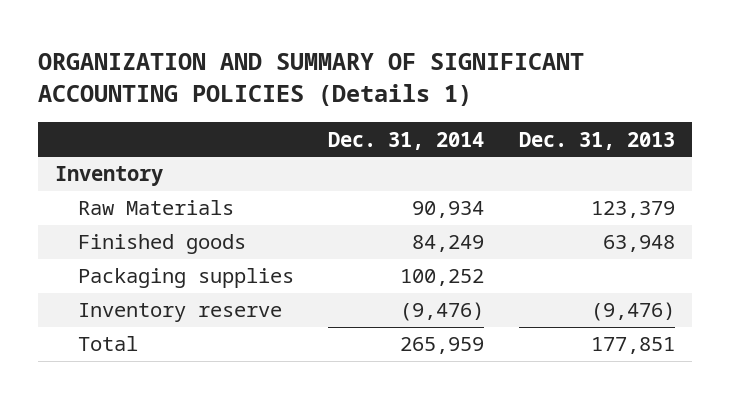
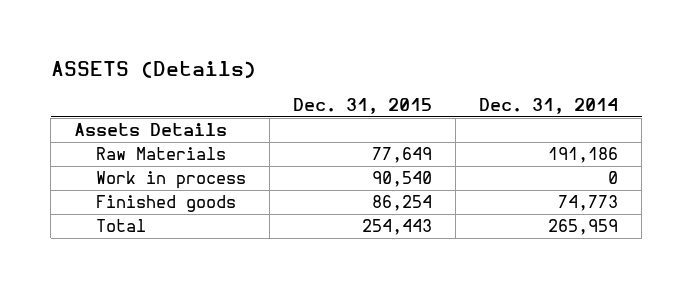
[38,52,585,106] ORGANIZATION AND SUMMARY OF SIGNIFICANT ACCOUNTING POLICIES (Details 1) -> [50,61,256,79] ASSETS (Details)
[518,131,675,150] Dec. 31, 2013 -> none
none -> [292,98,432,115] Dec. 31, 2015
[55,166,164,187] Inventory -> none
[77,268,294,289] Packaging supplies -> none
[77,303,282,323] Inventory reserve -> none
none -> [74,123,228,137] Assets Details
[412,201,485,219] 90,934 -> [548,147,619,164] 191,186
none -> [95,171,246,190] Work in process
[412,235,485,253] 84,249 -> [558,195,619,212] 74,773

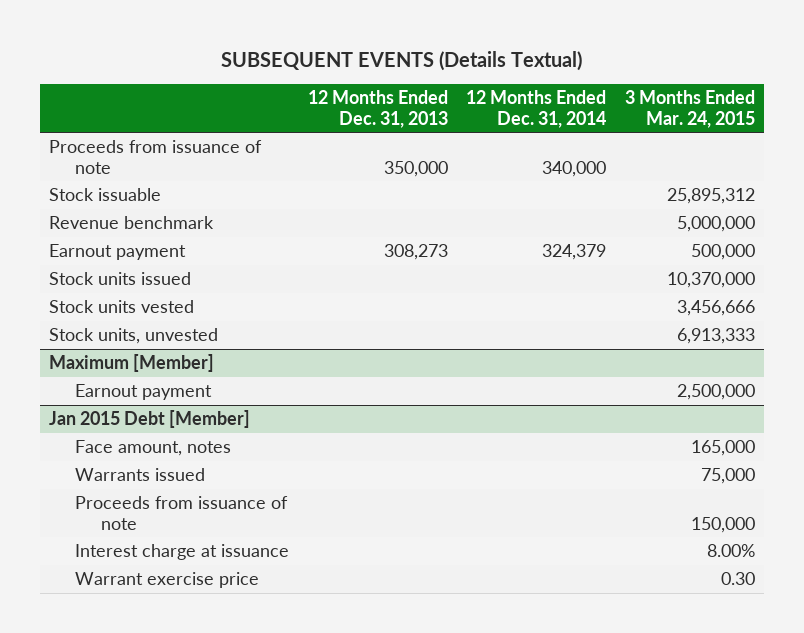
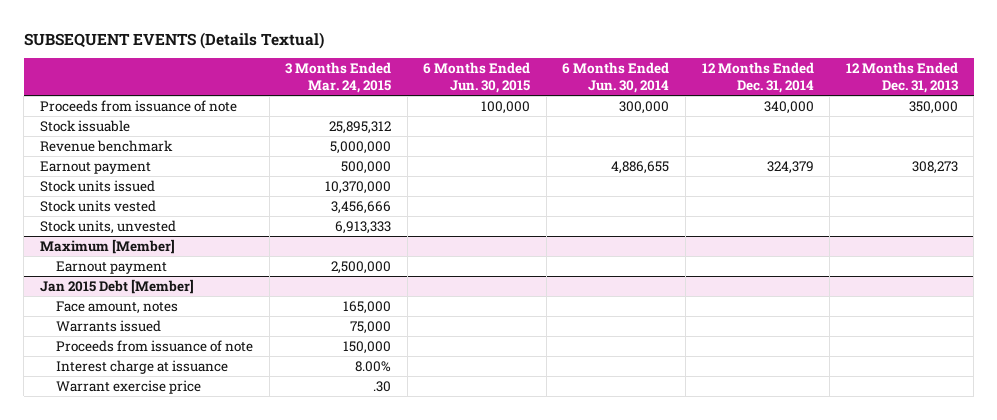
none -> [423,62,531,93] 6 Months Ended Jun. 30, 2015
none -> [562,62,670,93] 6 Months Ended Jun. 30, 2014
[720,572,755,586] 0.30 -> [373,380,392,392] .30

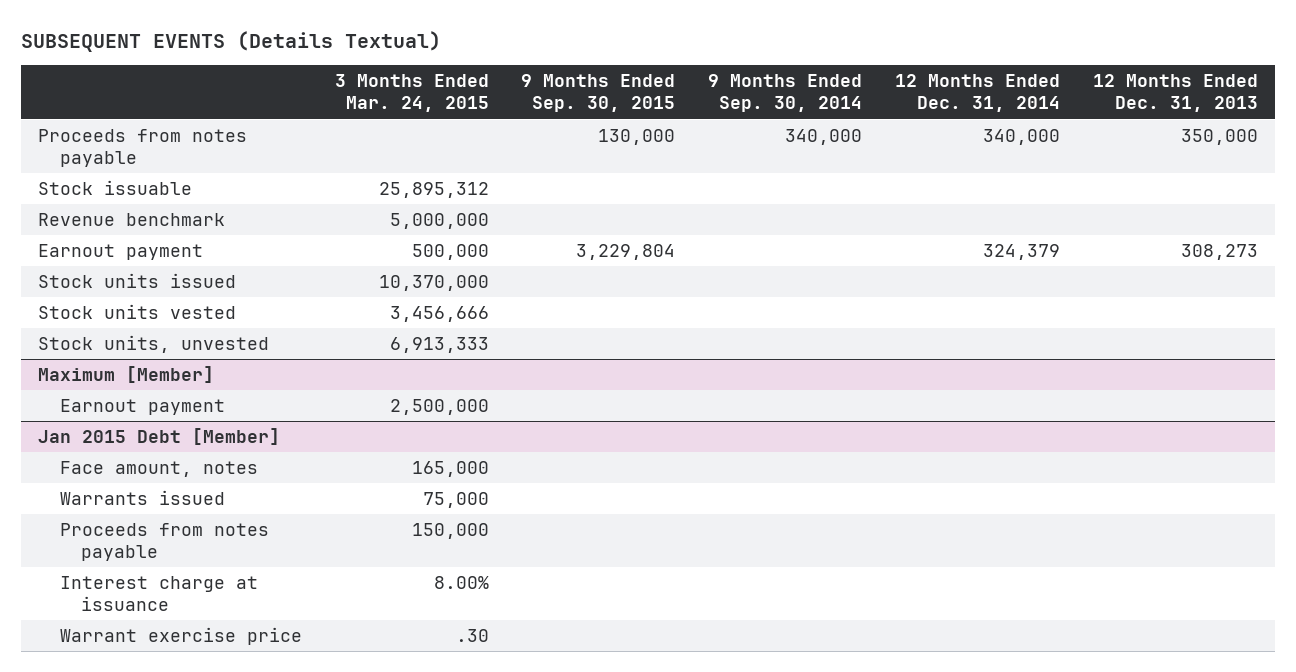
[423,62,531,93] 6 Months Ended Jun. 30, 2015 -> none
[562,62,670,93] 6 Months Ended Jun. 30, 2014 -> none
none -> [521,74,676,113] 9 Months Ended Sep. 30, 2015
none -> [708,74,863,113] 9 Months Ended Sep. 30, 2014
[39,99,237,112] Proceeds from issuance of note -> [37,128,247,168] Proceeds from notes payable
[56,339,254,352] Proceeds from issuance of note -> [59,522,269,562] Proceeds from notes payable

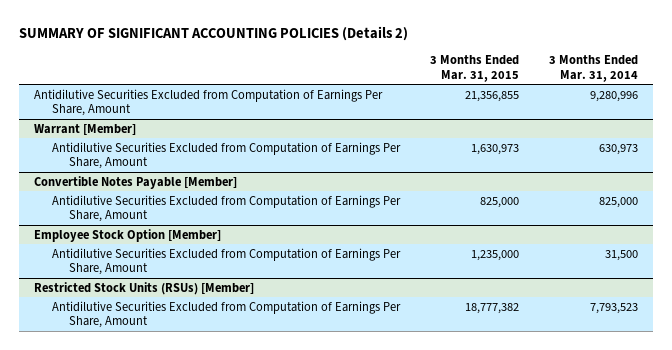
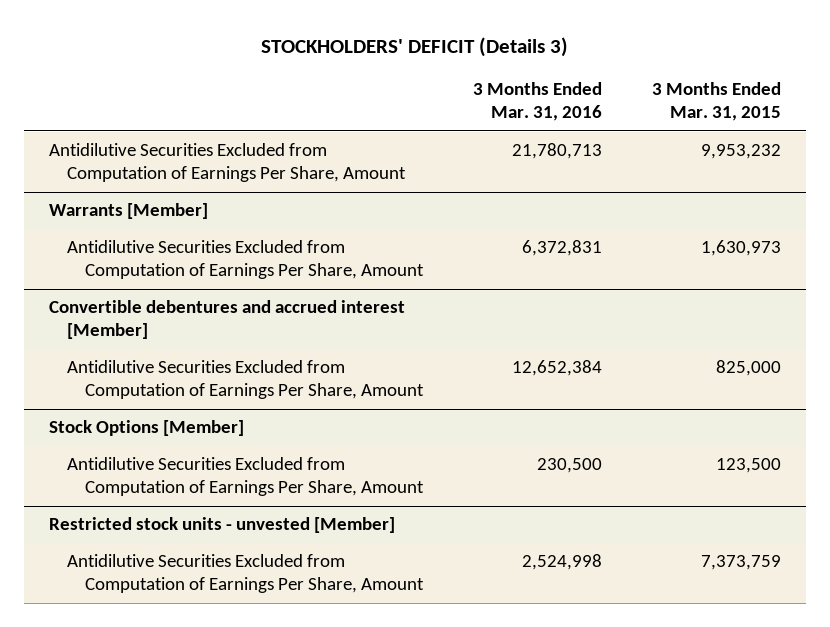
[18,26,408,42] SUMMARY OF SIGNIFICANT ACCOUNTING POLICIES (Details 2) -> [260,36,568,57] STOCKHOLDERS' DEFICIT (Details 3)
[548,55,638,82] 3 Months Ended Mar. 31, 2014 -> none
none -> [472,82,602,122] 3 Months Ended Mar. 31, 2016
[464,90,519,102] 21,356,855 -> [700,144,781,160] 9,953,232
[33,123,136,135] Warrant [Member] -> [49,203,209,220] Warrants [Member]
[33,175,237,189] Convertible Notes Payable [Member] -> [49,300,406,340] Convertible debentures and accrued interest [Member]
[33,228,221,242] Employee Stock Option [Member] -> [49,420,245,437] Stock Options [Member]
[470,249,519,261] 1,235,000 -> [715,458,781,474] 123,500
[33,281,254,295] Restricted Stock Units (RSUs) [Member] -> [49,517,396,534] Restricted stock units - unvested [Member]
[464,302,519,314] 18,777,382 -> [700,555,781,571] 7,373,759

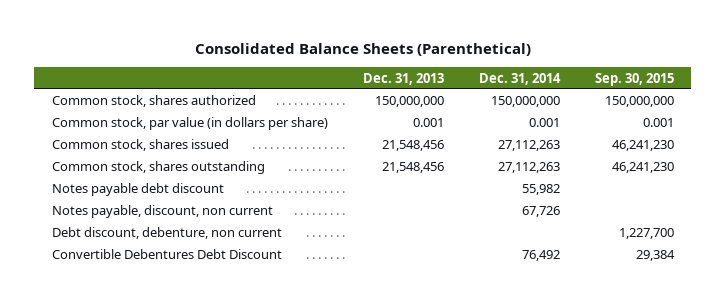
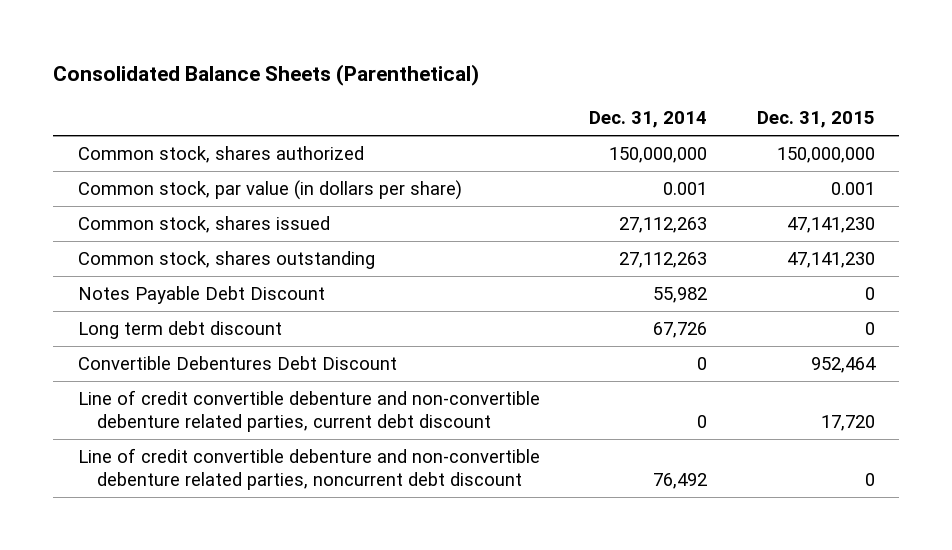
[362,72,444,85] Dec. 31, 2013 -> none
[594,72,674,86] Sep. 30, 2015 -> none
none -> [756,110,875,128] Dec. 31, 2015
[51,227,282,240] Debt discount, debenture, non current -> none
[51,183,224,197] Notes payable debt discount -> [77,286,325,305] Notes Payable Debt Discount
[51,205,273,219] Notes payable, discount, non current -> [77,321,282,340] Long term debt discount
[521,250,560,262] 76,492 -> [697,357,708,371] 0
none -> [77,390,540,432] Line of credit convertible debenture and non-convertible debenture related parties, current debt discount
none -> [77,448,540,490] Line of credit convertible debenture and non-convertible debenture related parties, noncurrent debt discount

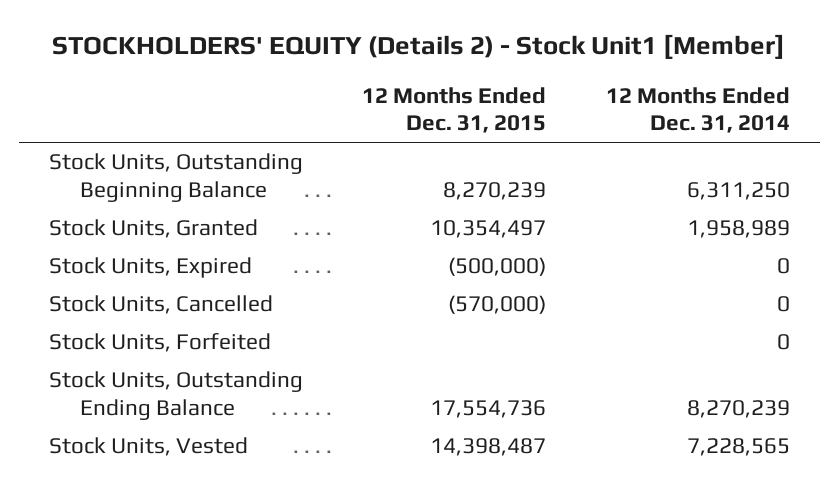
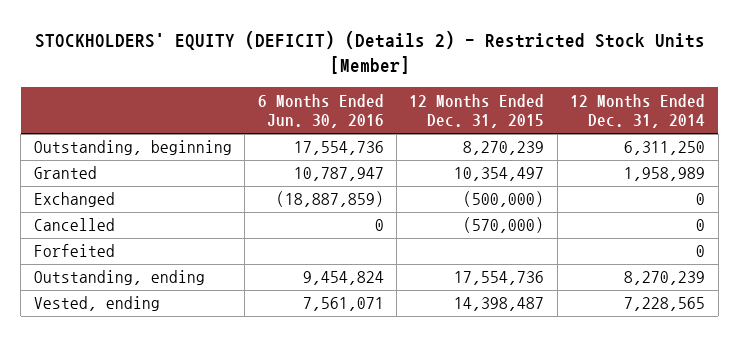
[52,33,786,59] STOCKHOLDERS' EQUITY (Details 2) - Stock Unit1 [Member] -> [34,31,705,75] STOCKHOLDERS' EQUITY (DEFICIT) (Details 2) - Restricted Stock Units [Member]
none -> [257,93,384,129] 6 Months Ended Jun. 30, 2016
[48,257,252,279] Stock Units, Expired -> none
[48,295,273,315] Stock Units, Cancelled -> none
[48,153,303,202] Stock Units, Outstanding Beginning Balance -> [33,140,232,156] Outstanding, beginning
[48,219,258,239] Stock Units, Granted -> [33,166,97,180] Granted
none -> [33,192,115,208] Exchanged
none -> [33,218,115,232] Cancelled
[48,333,271,353] Stock Units, Forfeited -> [33,244,115,258] Forfeited
[48,371,303,420] Stock Units, Outstanding Ending Balance -> [33,270,205,286] Outstanding, ending
[48,437,248,457] Stock Units, Vested -> [33,296,160,312] Vested, ending

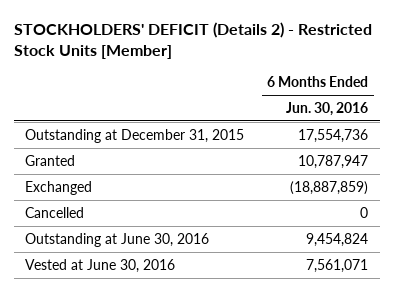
[34,31,705,75] STOCKHOLDERS' EQUITY (DEFICIT) (Details 2) - Restricted Stock Units [Member] -> [13,21,372,59] STOCKHOLDERS' DEFICIT (Details 2) - Restricted Stock Units [Member]
[409,93,545,129] 12 Months Ended Dec. 31, 2015 -> none
[570,93,706,129] 12 Months Ended Dec. 31, 2014 -> none
[33,140,232,156] Outstanding, beginning -> [25,128,245,143] Outstanding at December 31, 2015
[33,244,115,258] Forfeited -> none
[33,270,205,286] Outstanding, ending -> [25,232,210,247] Outstanding at June 30, 2016
[33,296,160,312] Vested, ending -> [25,258,176,273] Vested at June 30, 2016

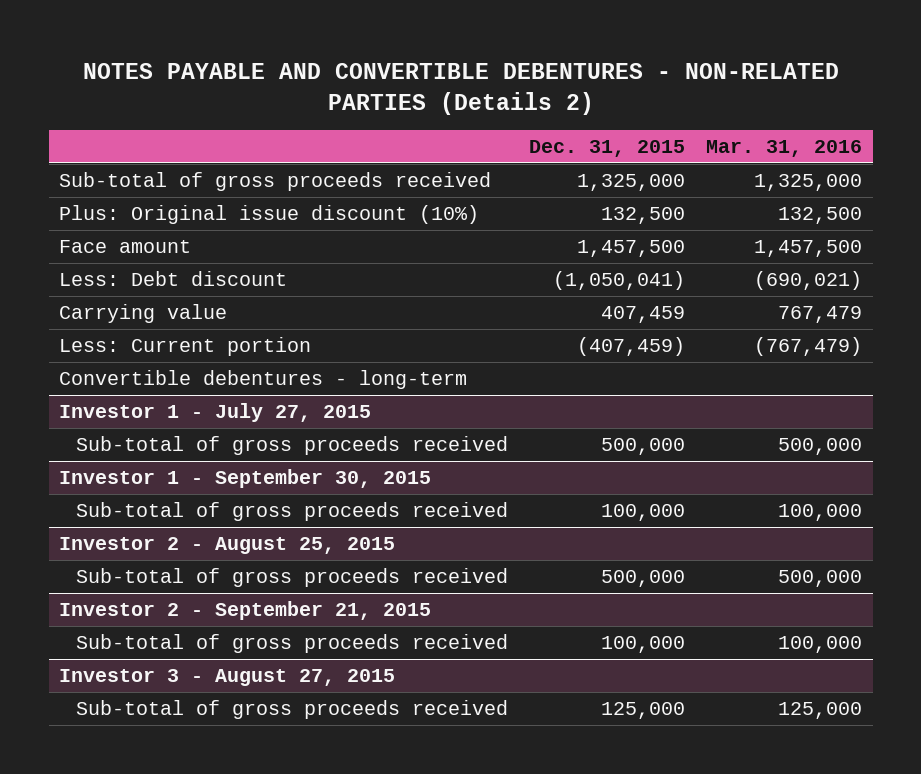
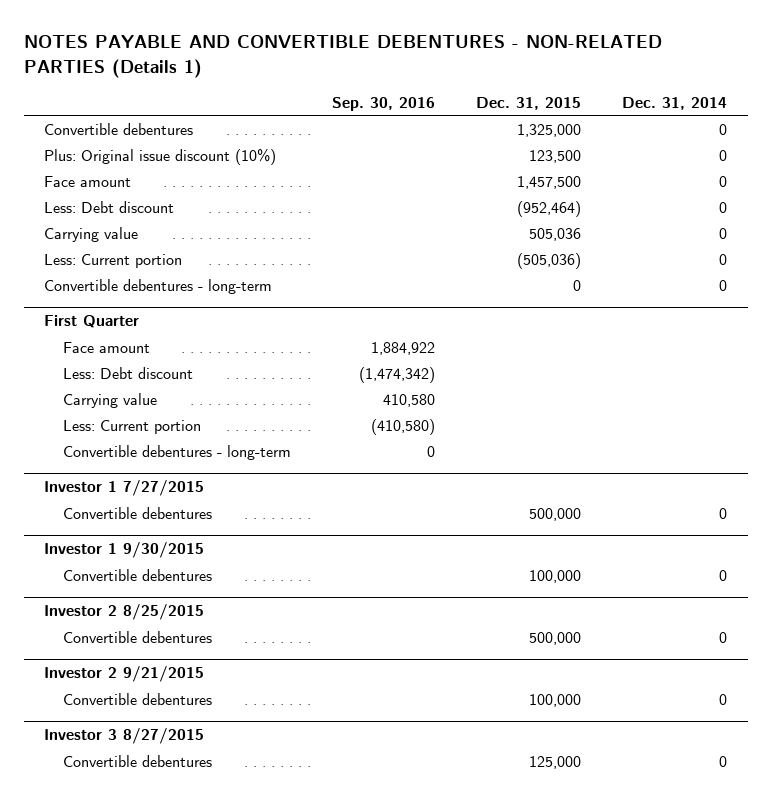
[82,63,839,116] NOTES PAYABLE AND CONVERTIBLE DEBENTURES - NON-RELATED PARTIES (Details 2) -> [23,35,662,79] NOTES PAYABLE AND CONVERTIBLE DEBENTURES - NON-RELATED PARTIES (Details 1)
[706,139,863,157] Mar. 31, 2016 -> none
none -> [331,96,435,111] Sep. 30, 2016
none -> [621,96,727,110] Dec. 31, 2014
[59,171,492,191] Sub-total of gross proceeds received -> [44,122,194,135] Convertible debentures
[601,206,686,224] 132,500 -> [528,149,581,163] 123,500
[553,270,686,290] (1,050,041) -> [516,200,581,217] (952,464)
[601,305,686,323] 407,459 -> [528,227,581,241] 505,036
[577,336,686,356] (407,459) -> [516,252,581,269] (505,036)
none -> [44,278,273,294] Convertible debentures - long-term
none -> [44,315,140,329] First Quarter
none -> [62,341,150,353] Face amount
none -> [62,366,193,379] Less: Debt discount
none -> [62,392,157,408] Carrying value
none -> [62,419,201,434] Less: Current portion
[59,402,372,422] Investor 1 - July 27, 2015 -> [44,480,205,497] Investor 1 7/27/2015
[76,435,509,455] Sub-total of gross proceeds received -> [62,506,212,519] Convertible debentures
[59,468,432,488] Investor 1 - September 30, 2015 -> [44,542,205,559] Investor 1 9/30/2015
[76,501,509,521] Sub-total of gross proceeds received -> [62,568,212,581] Convertible debentures
[59,536,396,554] Investor 2 - August 25, 2015 -> [44,604,205,621] Investor 2 8/25/2015
[76,567,509,587] Sub-total of gross proceeds received -> [62,630,212,643] Convertible debentures
[59,600,432,620] Investor 2 - September 21, 2015 -> [44,666,205,683] Investor 2 9/21/2015
[76,633,509,653] Sub-total of gross proceeds received -> [62,692,212,705] Convertible debentures
[59,668,396,686] Investor 3 - August 27, 2015 -> [44,728,205,745] Investor 3 8/27/2015
[76,699,509,719] Sub-total of gross proceeds received -> [62,754,212,767] Convertible debentures

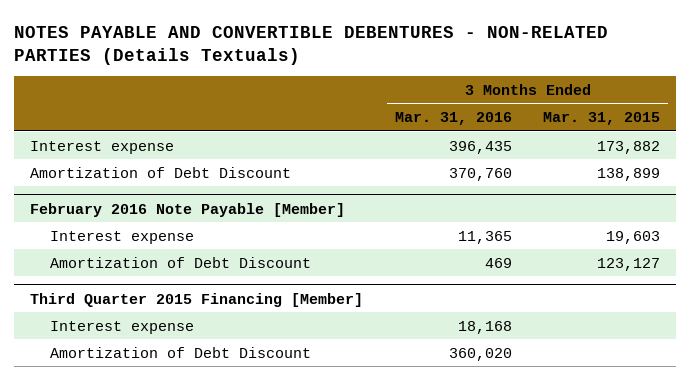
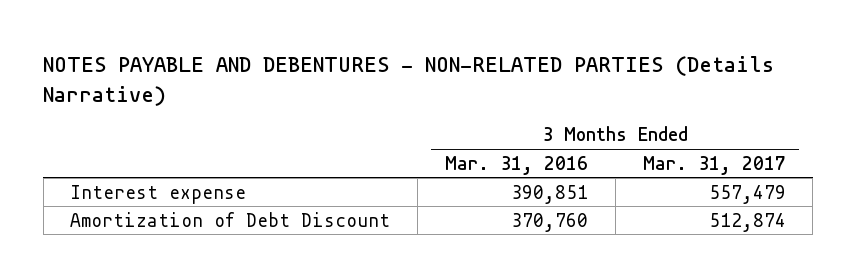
[14,25,609,66] NOTES PAYABLE AND CONVERTIBLE DEBENTURES - NON-RELATED PARTIES (Details Textuals) -> [43,56,775,106] NOTES PAYABLE AND DEBENTURES - NON-RELATED PARTIES (Details Narrative)
[543,112,661,126] Mar. 31, 2015 -> none
none -> [642,155,786,175] Mar. 31, 2017
[448,140,512,154] 396,435 -> [510,184,588,204] 390,851
[29,202,345,217] February 2016 Note Payable [Member] -> none
[49,230,194,244] Interest expense -> none
[49,256,311,268] Amortization of Debt Discount -> none
[29,292,363,307] Third Quarter 2015 Financing [Member] -> none
[49,320,194,334] Interest expense -> none
[49,346,311,358] Amortization of Debt Discount -> none

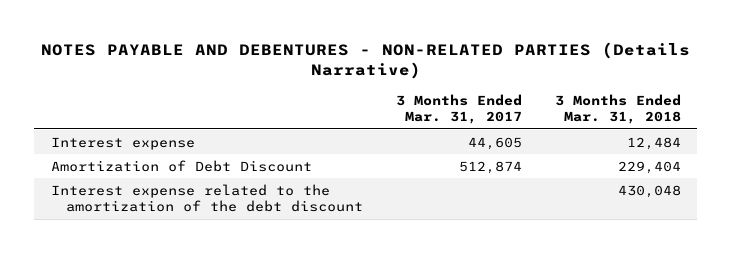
[444,155,588,175] Mar. 31, 2016 -> none
none -> [554,93,681,125] 3 Months Ended Mar. 31, 2018
[708,184,786,204] 557,479 -> [467,136,522,150] 44,605
none -> [50,183,363,213] Interest expense related to the amortization of the debt discount

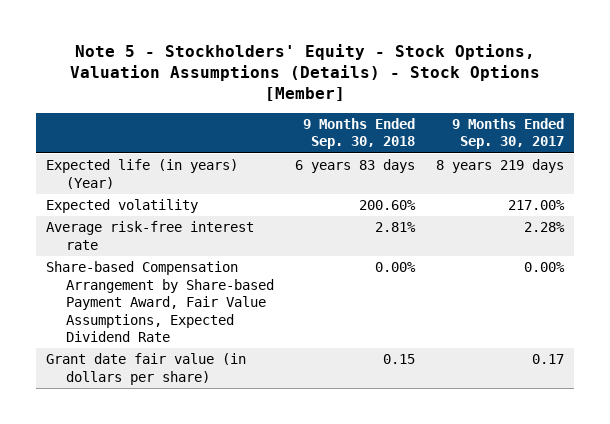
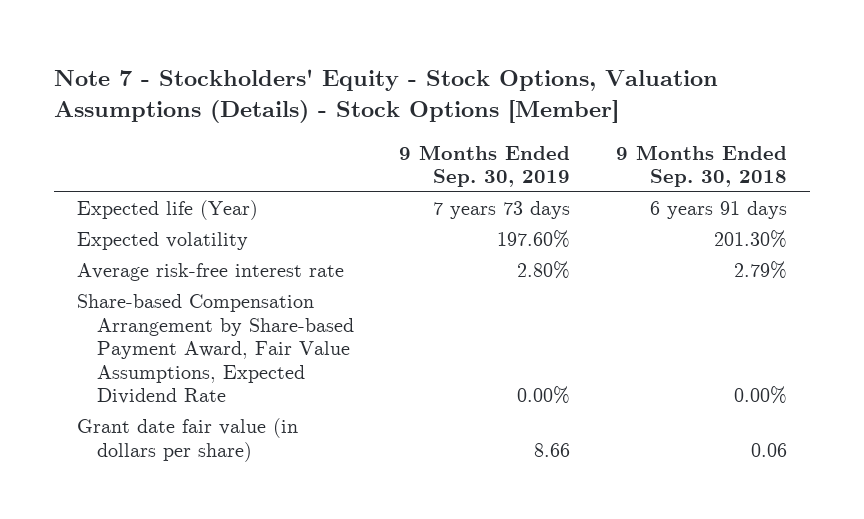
[70,44,541,102] Note 5 - Stockholders' Equity - Stock Options, Valuation Assumptions (Details) - Stock Options [Member] -> [54,68,719,124] Note 7 - Stockholders' Equity - Stock Options, Valuation Assumptions (Details) - Stock Options [Member]
[451,117,564,150] 9 Months Ended Sep. 30, 2017 -> none
none -> [399,144,571,188] 9 Months Ended Sep. 30, 2019
[46,159,239,189] Expected life (in years) (Year) -> [77,200,259,221] Expected life (Year)
[294,159,415,174] 6 years 83 days -> [649,201,787,220] 6 years 91 days
[358,200,416,211] 200.60% -> [713,230,787,249] 201.30%
[374,222,416,233] 2.81% -> [733,261,787,280] 2.79%
[382,354,415,365] 0.15 -> [750,442,787,457] 0.06

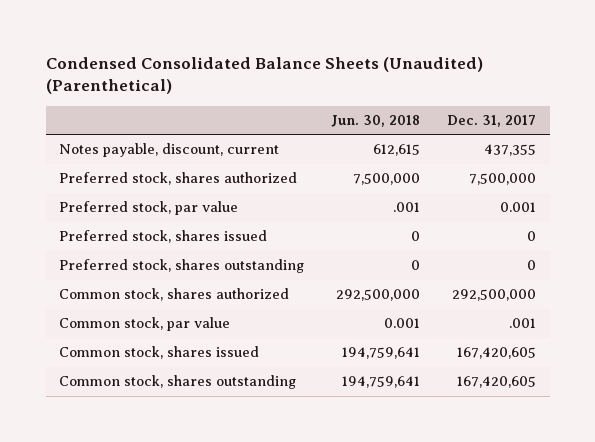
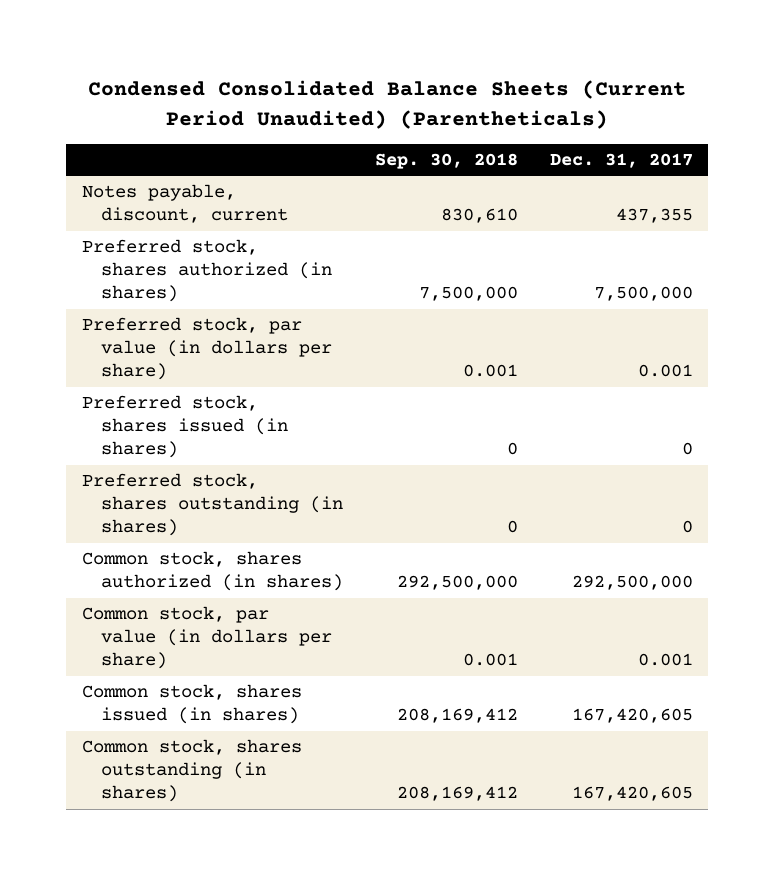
[45,56,483,95] Condensed Consolidated Balance Sheets (Unaudited) (Parenthetical) -> [88,80,687,129] Condensed Consolidated Balance Sheets (Current Period Unaudited) (Parentheticals)
[331,115,421,128] Jun. 30, 2018 -> none
none -> [374,152,518,169] Sep. 30, 2018
[59,172,298,186] Preferred stock, shares authorized -> [82,239,332,303] Preferred stock, shares authorized (in shares)
[59,201,239,216] Preferred stock, par value -> [82,317,332,381] Preferred stock, par value (in dollars per share)
[59,230,268,244] Preferred stock, shares issued -> [82,395,288,459] Preferred stock, shares issued (in shares)
[59,259,305,274] Preferred stock, shares outstanding -> [82,473,343,537] Preferred stock, shares outstanding (in shares)
[59,288,290,302] Common stock, shares authorized -> [82,551,343,592] Common stock, shares authorized (in shares)
[59,317,231,332] Common stock, par value -> [82,606,332,670] Common stock, par value (in dollars per share)
[509,318,537,329] .001 -> [637,653,693,667] 0.001
[59,346,260,360] Common stock, shares issued -> [82,684,303,725] Common stock, shares issued (in shares)
[59,375,297,390] Common stock, shares outstanding -> [82,739,303,803] Common stock, shares outstanding (in shares)

